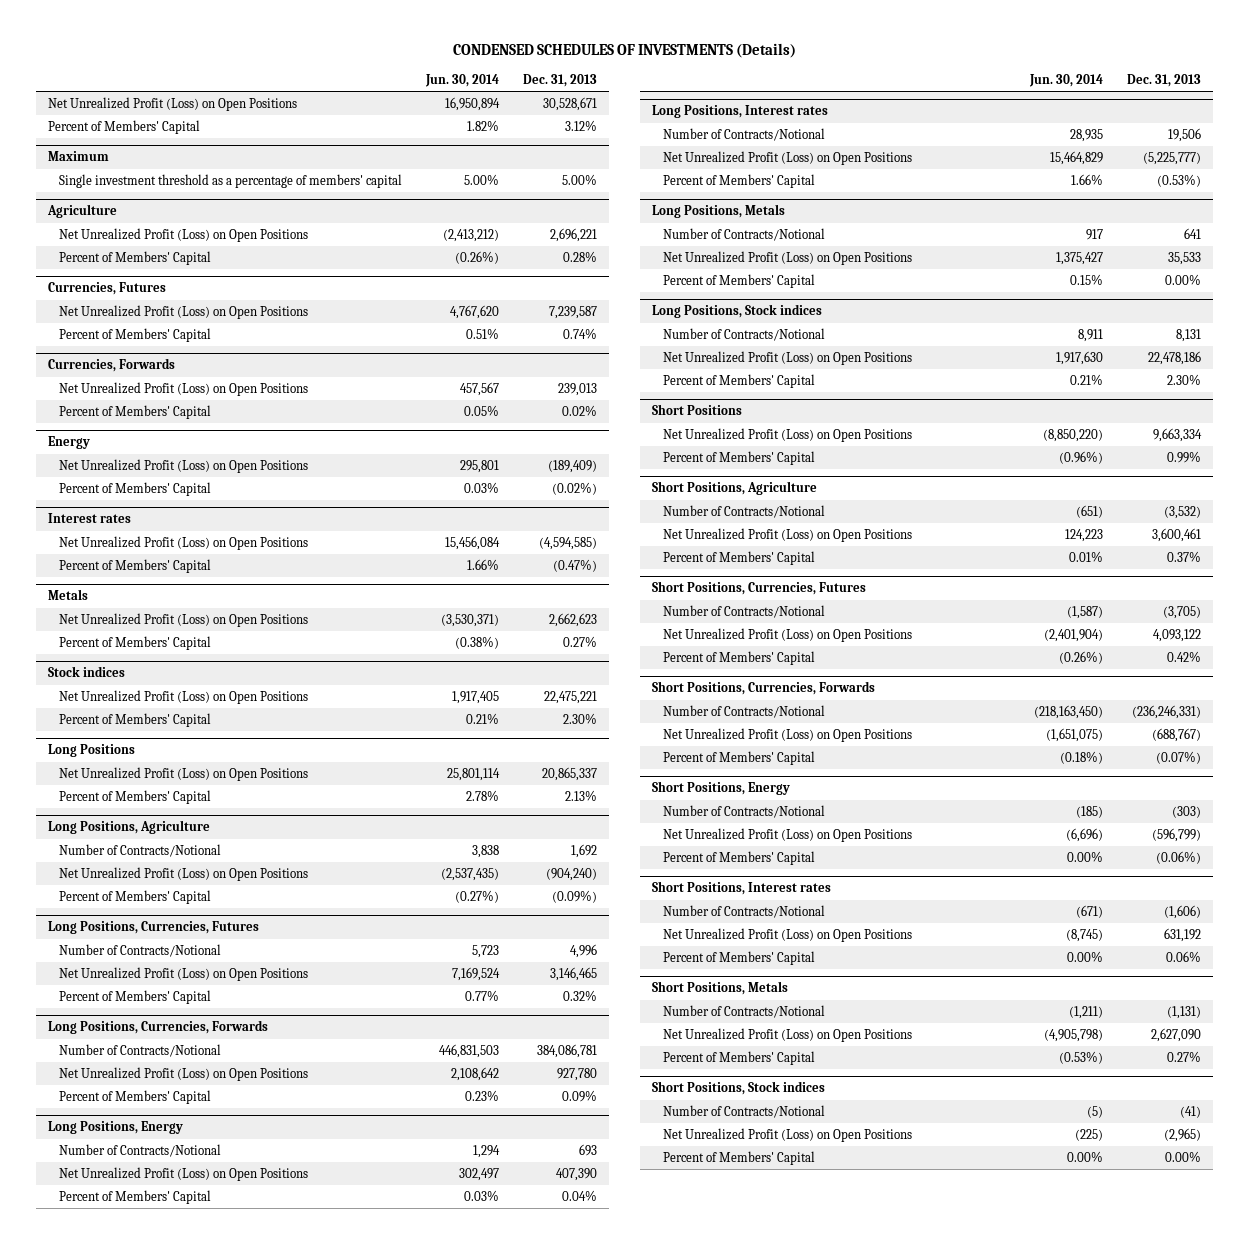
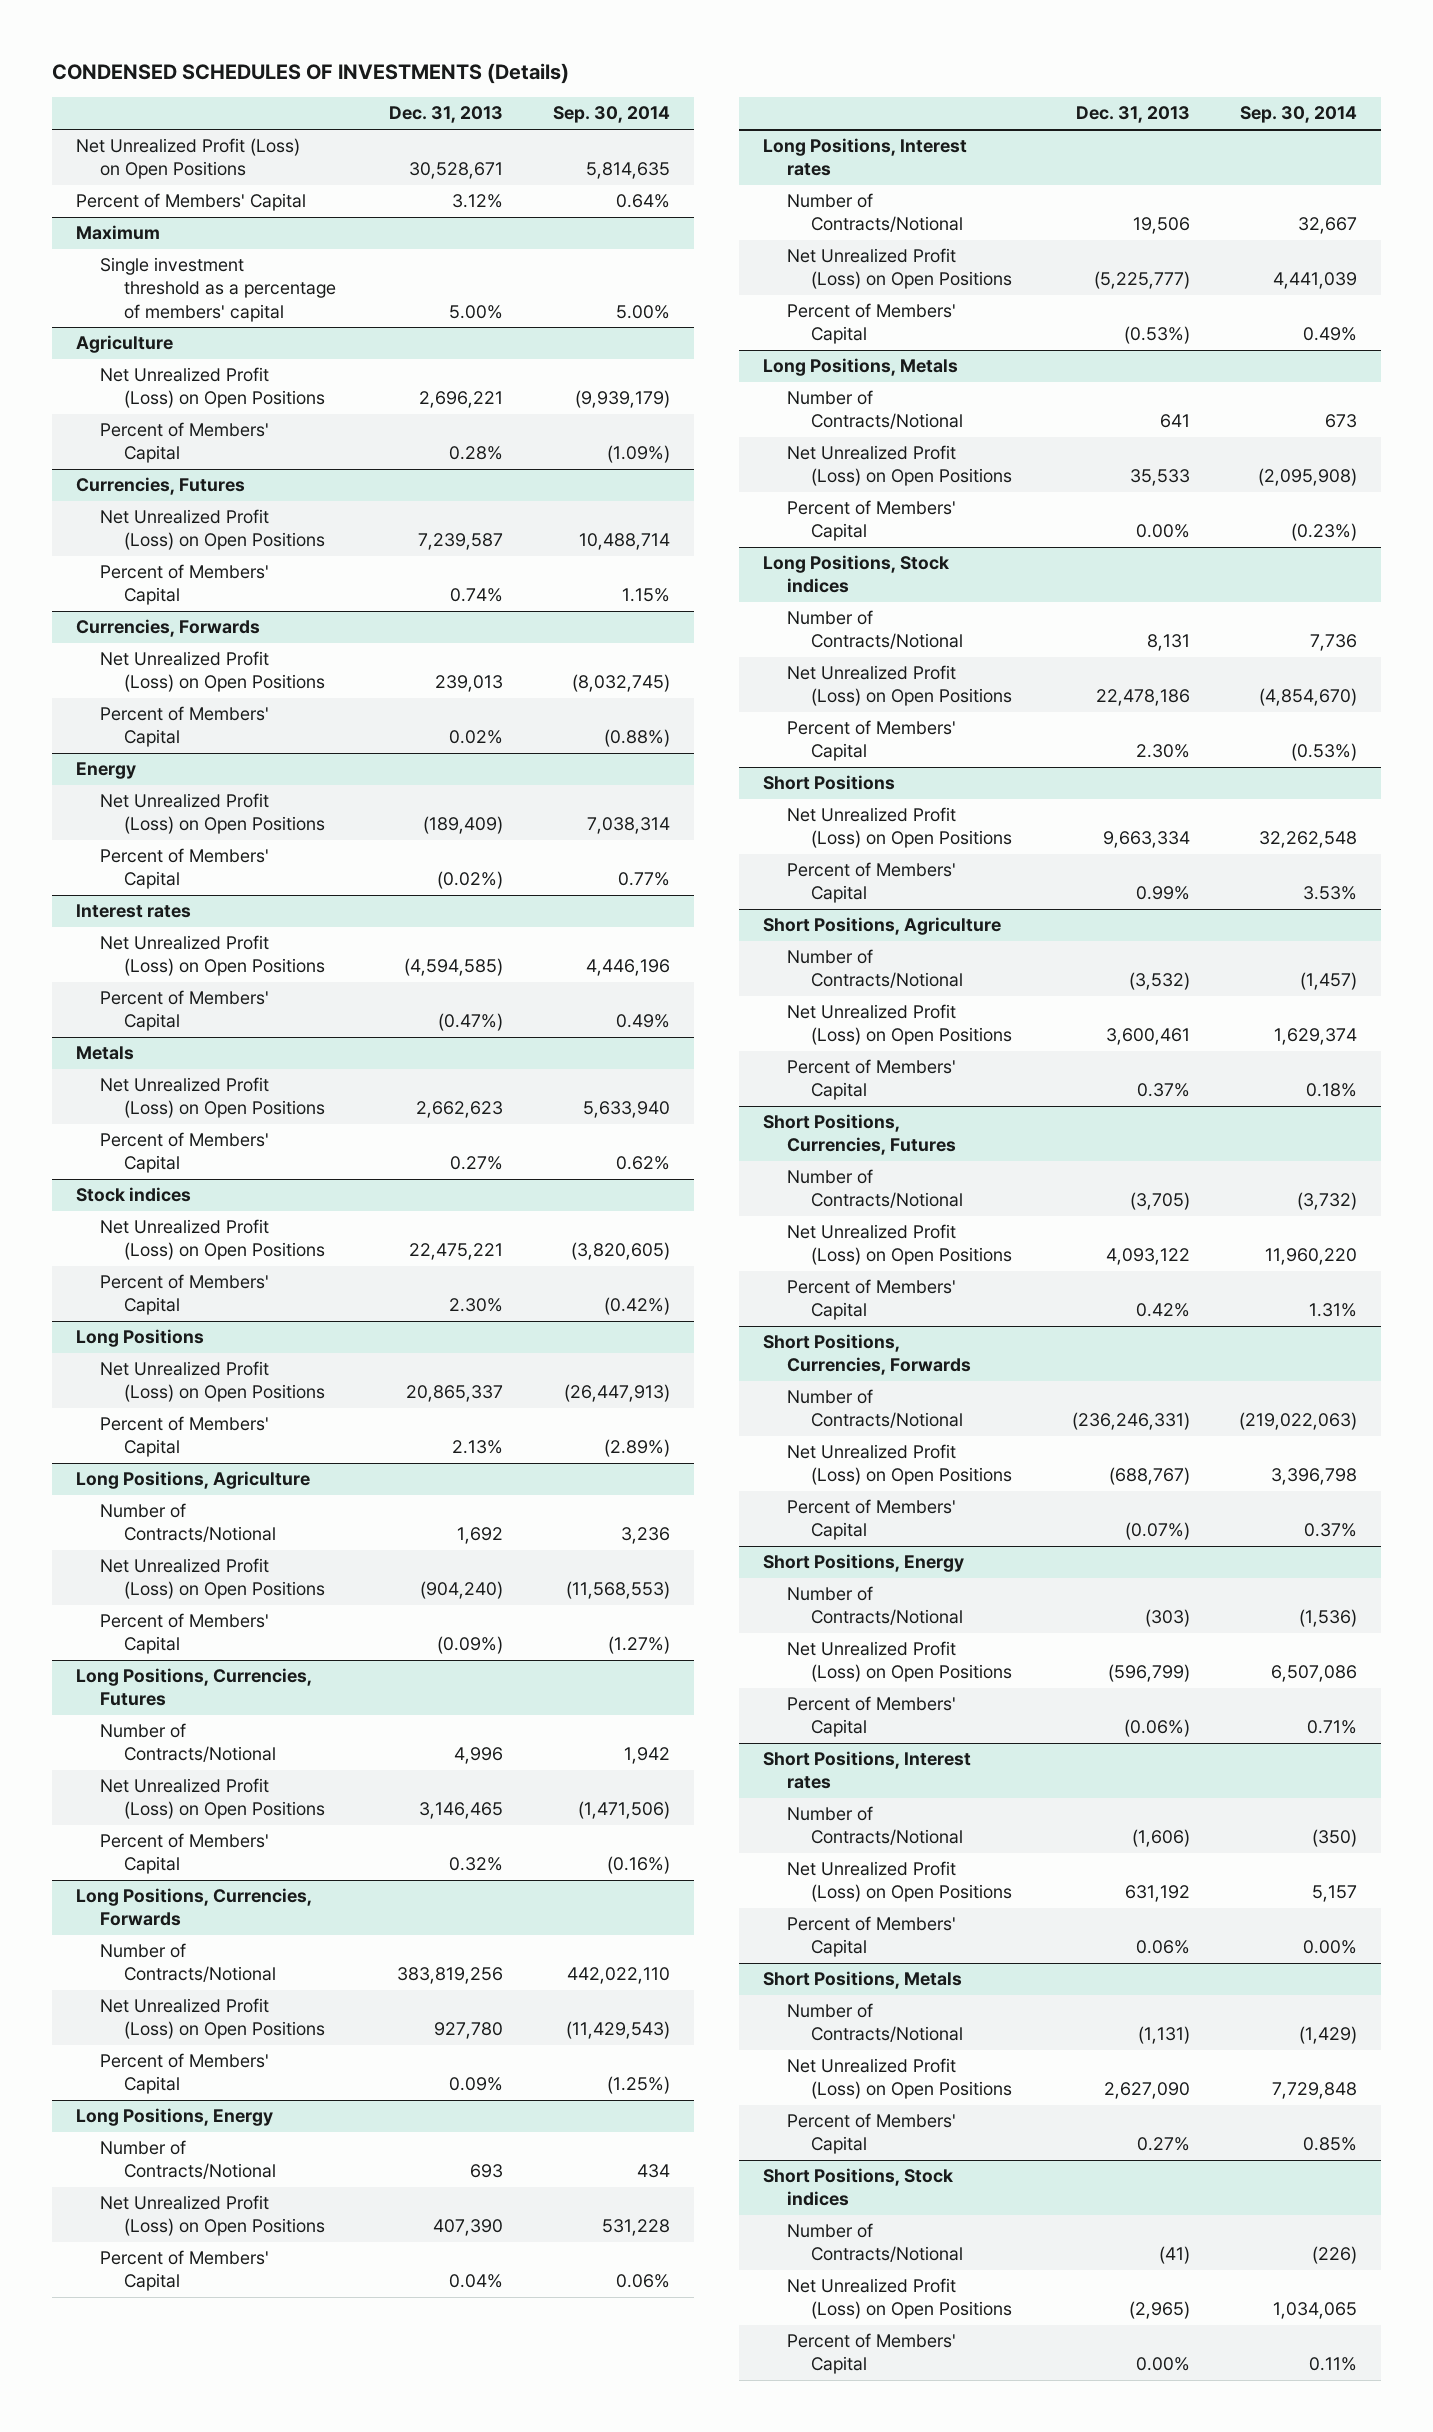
[424,73,499,87] Jun. 30, 2014 -> none
none -> [552,106,670,124] Sep. 30, 2014
[537,1043,598,1058] 384,086,781 -> [396,1967,503,1985] 383,819,256

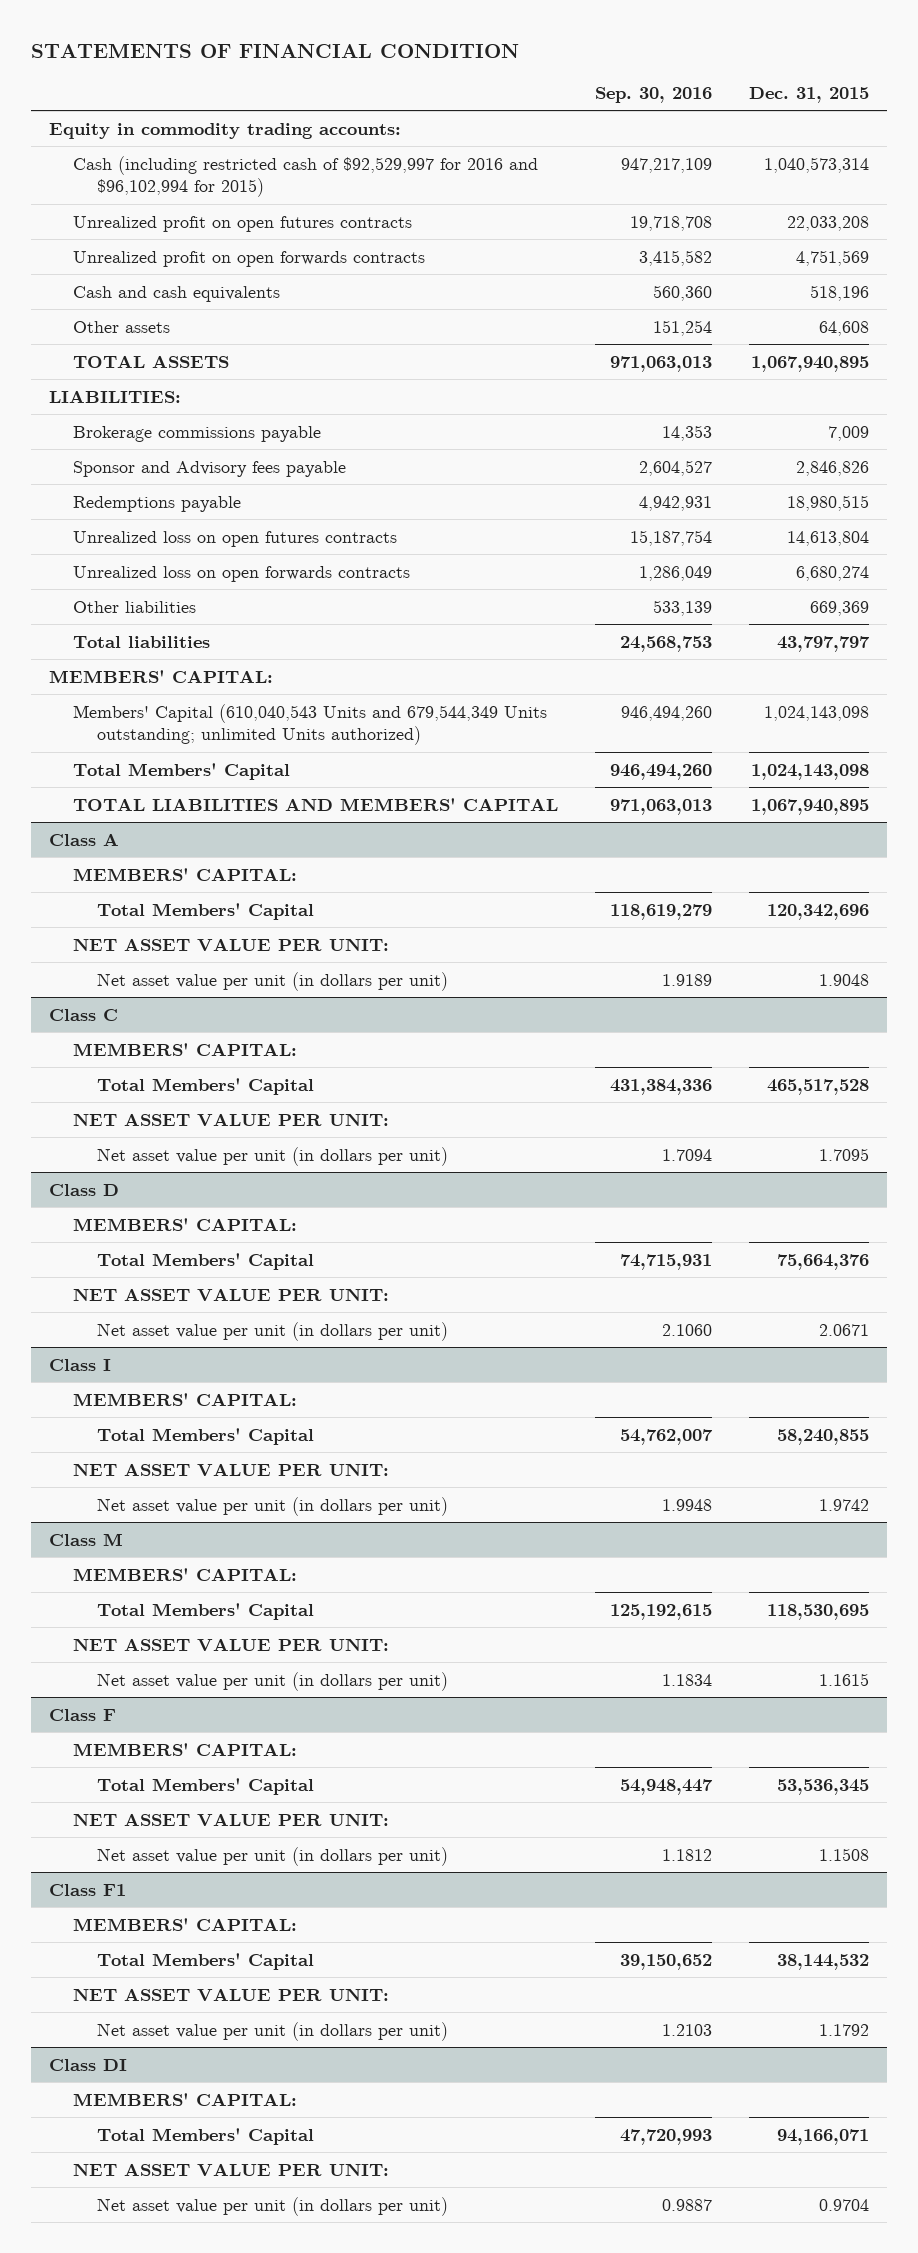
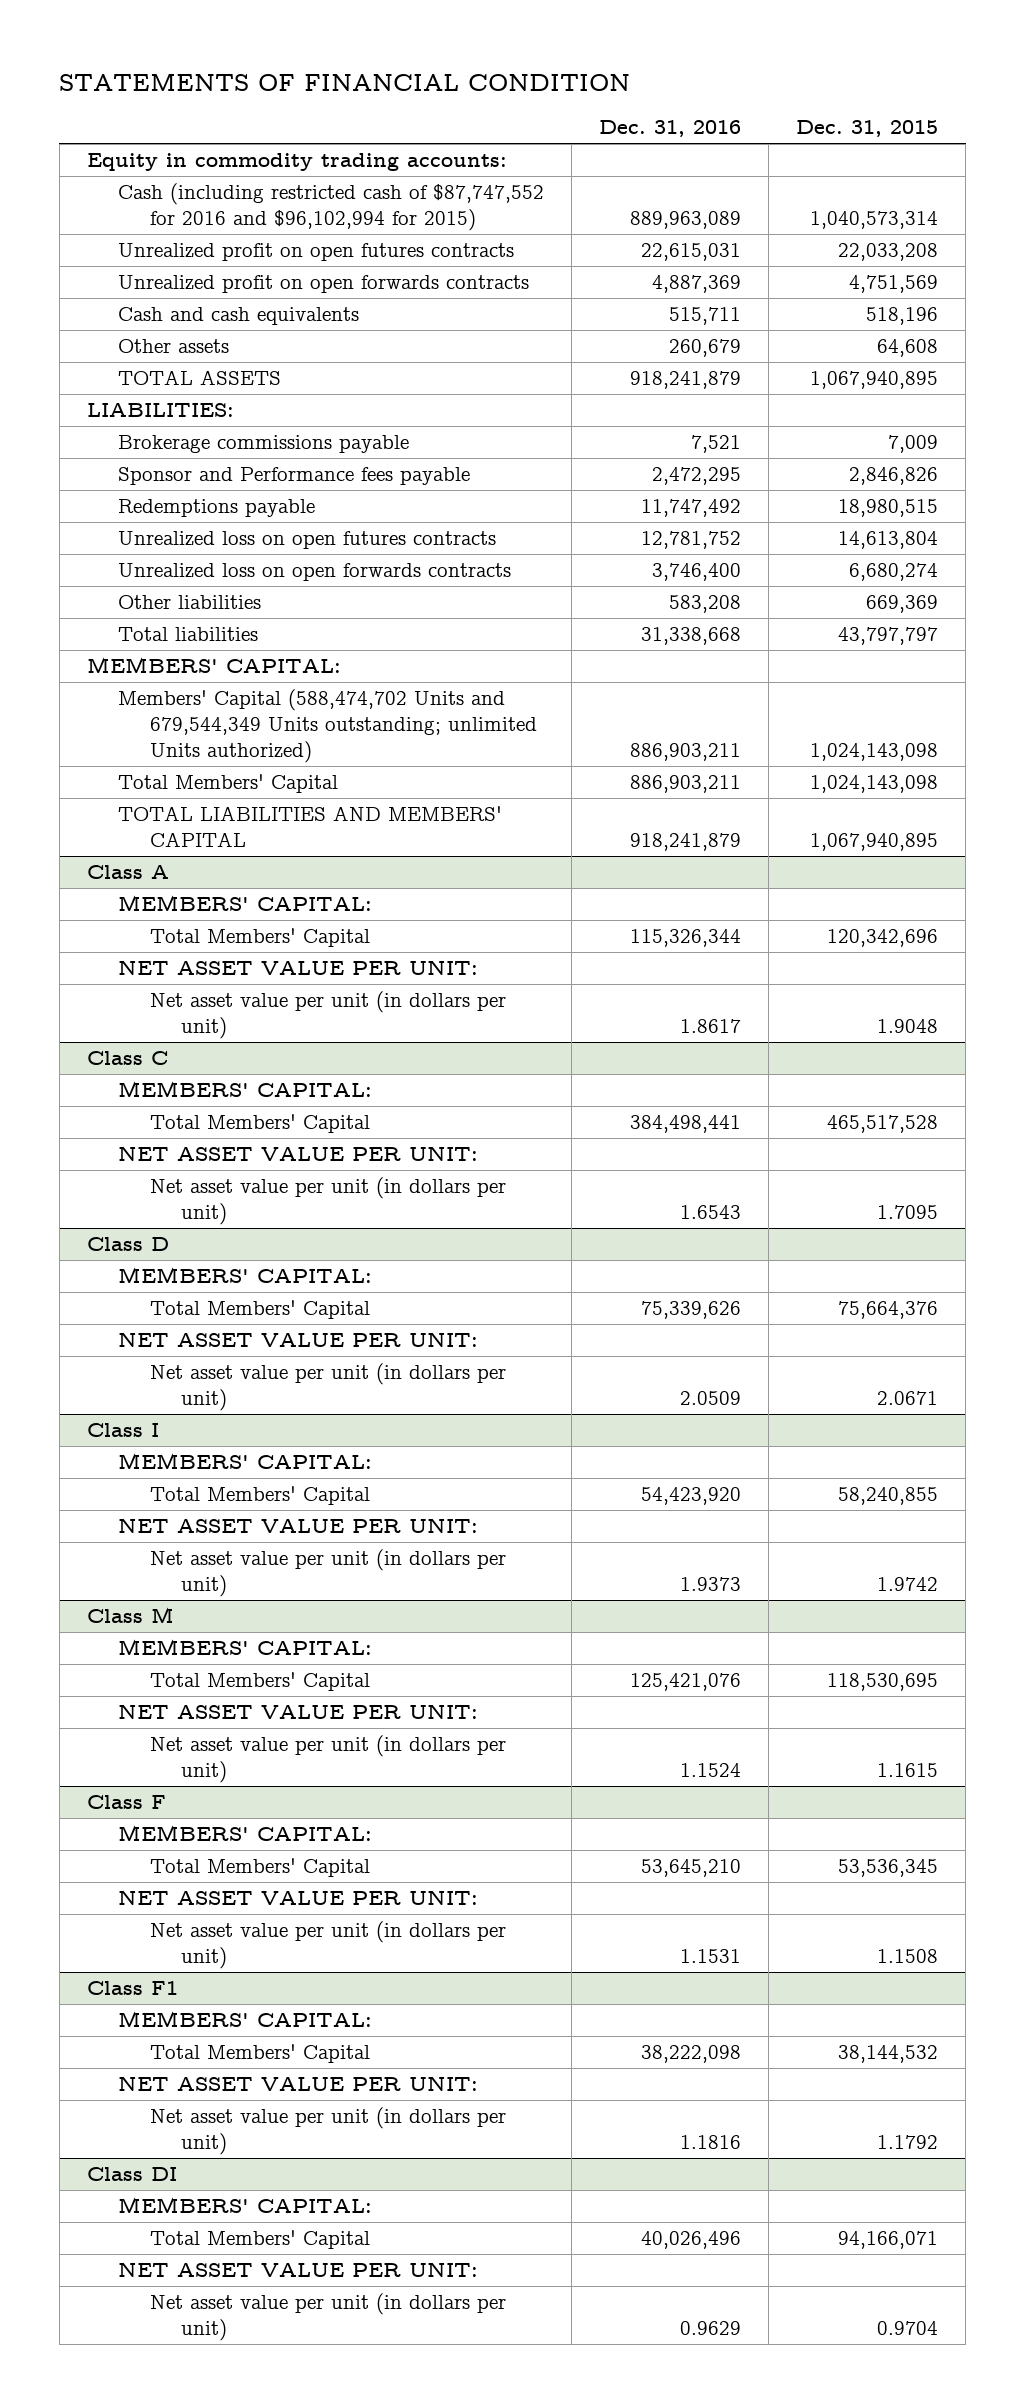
[595,86,713,103] Sep. 30, 2016 -> none
none -> [599,120,742,138] Dec. 31, 2016
[73,155,539,197] Cash (including restricted cash of $92,529,997 for 2016 and $96,102,994 for 2015) -> [118,183,545,232] Cash (including restricted cash of $87,747,552 for 2016 and $96,102,994 for 2015)
[73,460,347,477] Sponsor and Advisory fees payable -> [118,467,471,486] Sponsor and Performance fees payable
[73,703,548,745] Members' Capital (610,040,543 Units and 679,544,349 Units outstanding; unlimited Units authorized) -> [118,689,537,764] Members' Capital (588,474,702 Units and 679,544,349 Units outstanding; unlimited Units authorized)

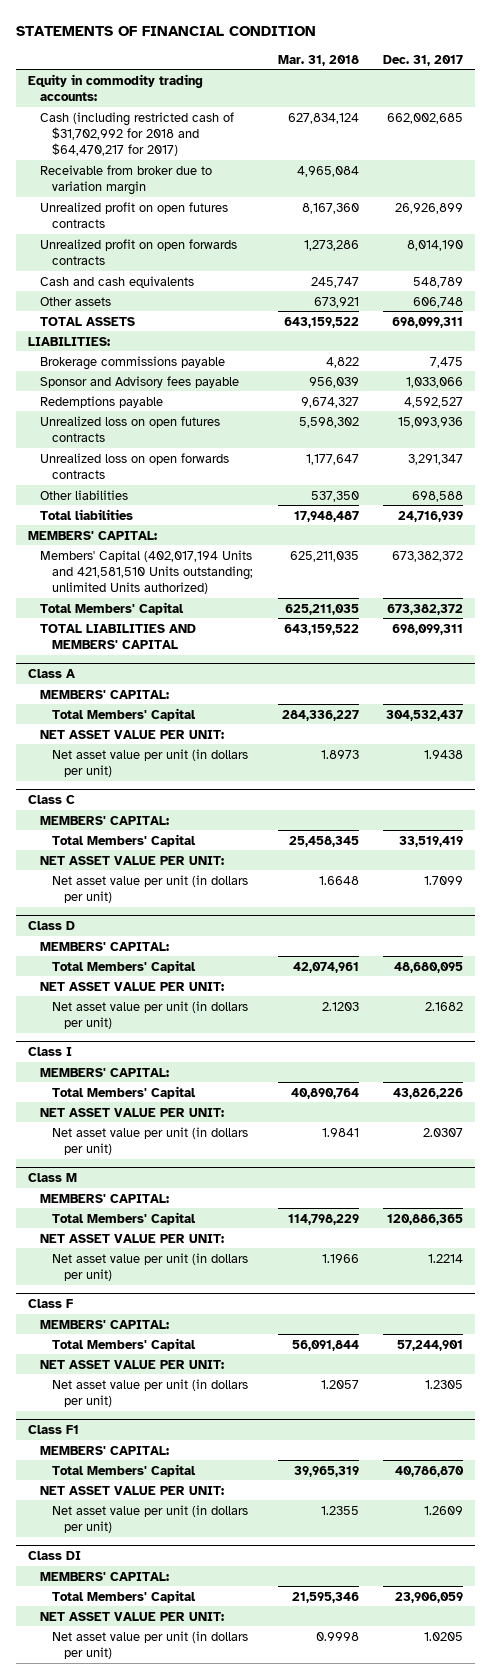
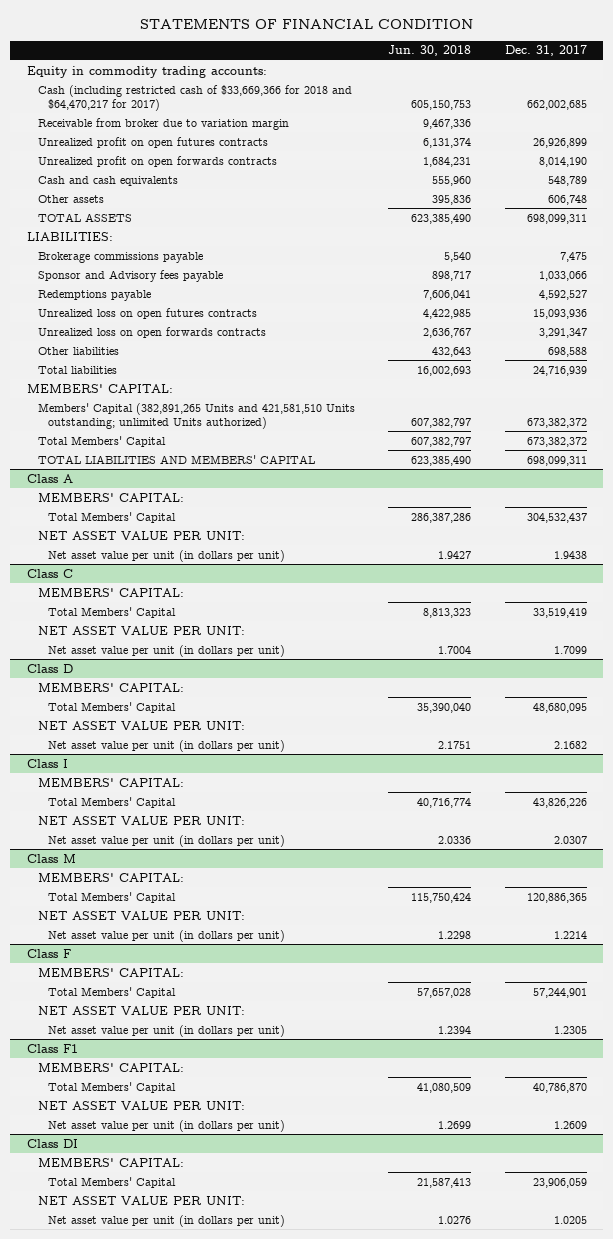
[277,54,359,66] Mar. 31, 2018 -> none
none -> [388,45,472,57] Jun. 30, 2018
[39,111,234,157] Cash (including restricted cash of $31,702,992 for 2018 and $64,470,217 for 2017) -> [37,84,352,111] Cash (including restricted cash of $33,669,366 for 2018 and $64,470,217 for 2017)
[39,549,254,595] Members' Capital (402,017,194 Units and 421,581,510 Units outstanding; unlimited Units authorized) -> [37,402,355,429] Members' Capital (382,891,265 Units and 421,581,510 Units outstanding; unlimited Units authorized)

